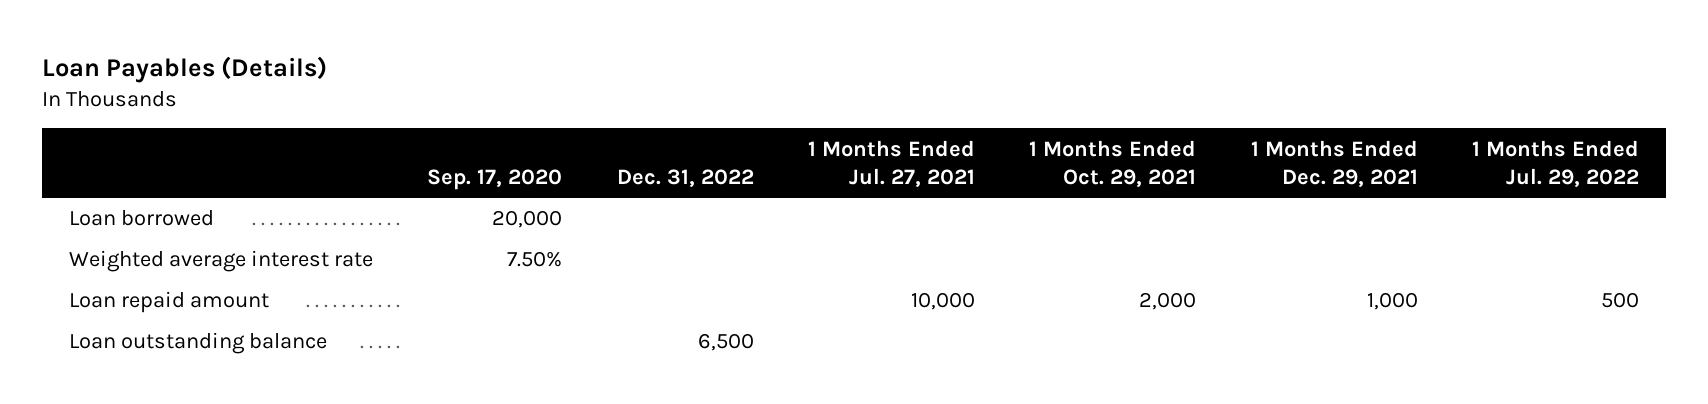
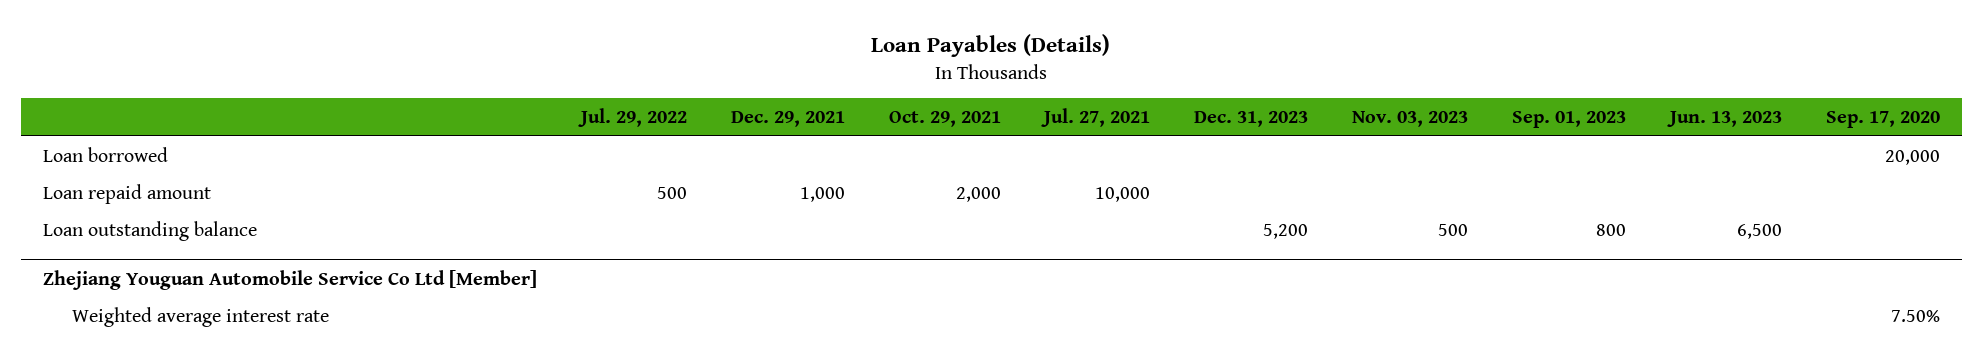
[616,169,754,188] Dec. 31, 2022 -> none
[808,139,976,188] 1 Months Ended Jul. 27, 2021 -> none
[1029,139,1197,188] 1 Months Ended Oct. 29, 2021 -> none
[1250,139,1418,188] 1 Months Ended Dec. 29, 2021 -> none
[1472,139,1640,188] 1 Months Ended Jul. 29, 2022 -> none
none -> [577,108,687,128] Jul. 29, 2022
none -> [730,111,845,128] Dec. 29, 2021
none -> [888,111,1001,128] Oct. 29, 2021
none -> [1041,108,1151,128] Jul. 27, 2021
none -> [1194,111,1309,128] Dec. 31, 2023
none -> [1352,111,1469,128] Nov. 03, 2023
none -> [1512,111,1627,129] Sep. 01, 2023
none -> [1667,111,1783,128] Jun. 13, 2023
[69,250,374,273] Weighted average interest rate -> none
none -> [42,269,537,290] Zhejiang Youguan Automobile Service Co Ltd [Member]
none -> [71,306,329,327] Weighted average interest rate

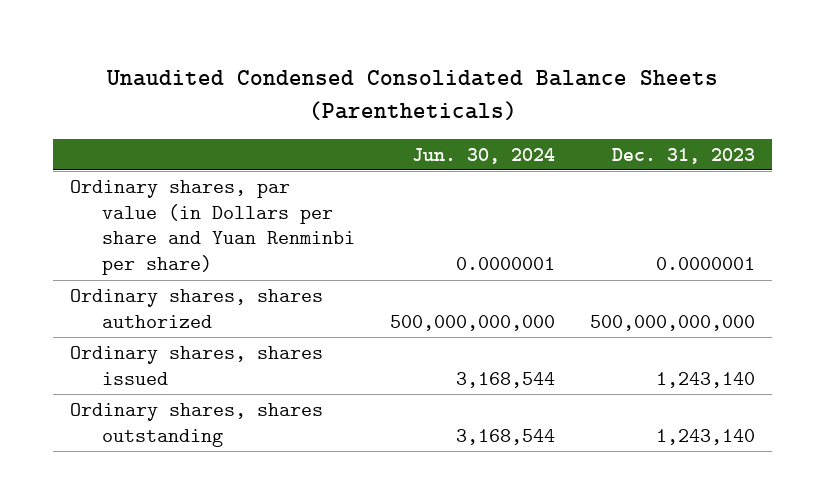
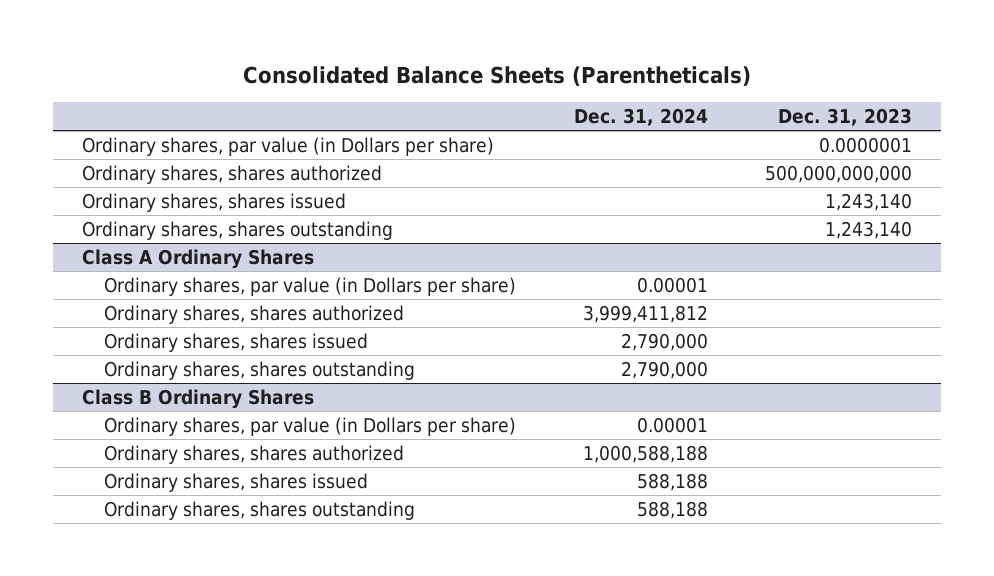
[105,70,718,120] Unaudited Condensed Consolidated Balance Sheets (Parentheticals) -> [243,66,752,87] Consolidated Balance Sheets (Parentheticals)
[411,147,555,164] Jun. 30, 2024 -> none
none -> [573,108,708,127] Dec. 31, 2024
[70,180,356,276] Ordinary shares, par value (in Dollars per share and Yuan Renminbi per share) -> [82,136,495,156] Ordinary shares, par value (in Dollars per share)
none -> [82,248,315,269] Class A Ordinary Shares
none -> [104,276,517,296] Ordinary shares, par value (in Dollars per share)
none -> [104,304,405,324] Ordinary shares, shares authorized
none -> [104,332,369,352] Ordinary shares, shares issued
none -> [104,360,416,380] Ordinary shares, shares outstanding
none -> [82,388,315,409] Class B Ordinary Shares
none -> [104,416,517,436] Ordinary shares, par value (in Dollars per share)
none -> [104,444,405,464] Ordinary shares, shares authorized
none -> [104,472,369,492] Ordinary shares, shares issued
none -> [104,500,416,520] Ordinary shares, shares outstanding

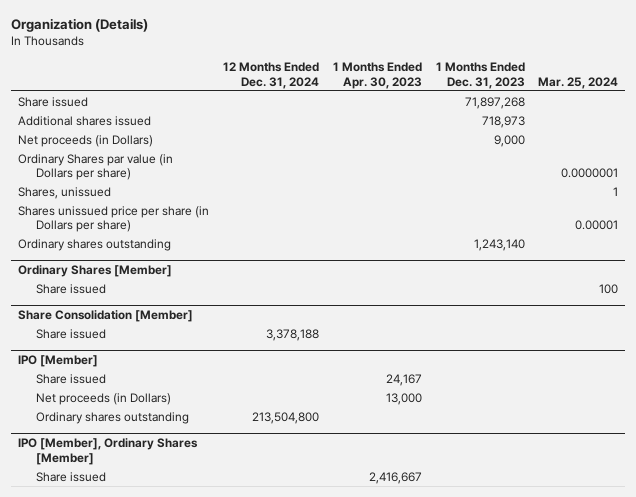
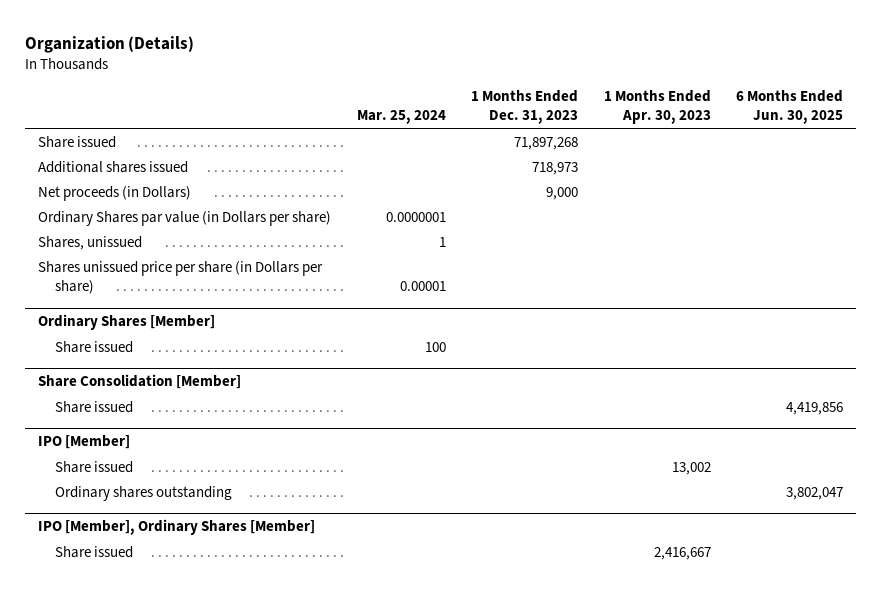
[222,61,319,89] 12 Months Ended Dec. 31, 2024 -> none
none -> [736,90,844,125] 6 Months Ended Jun. 30, 2025
[17,238,171,251] Ordinary shares outstanding -> none
[35,392,171,405] Net proceeds (in Dollars) -> none
[385,373,422,386] 24,167 -> [671,461,711,475] 13,002

